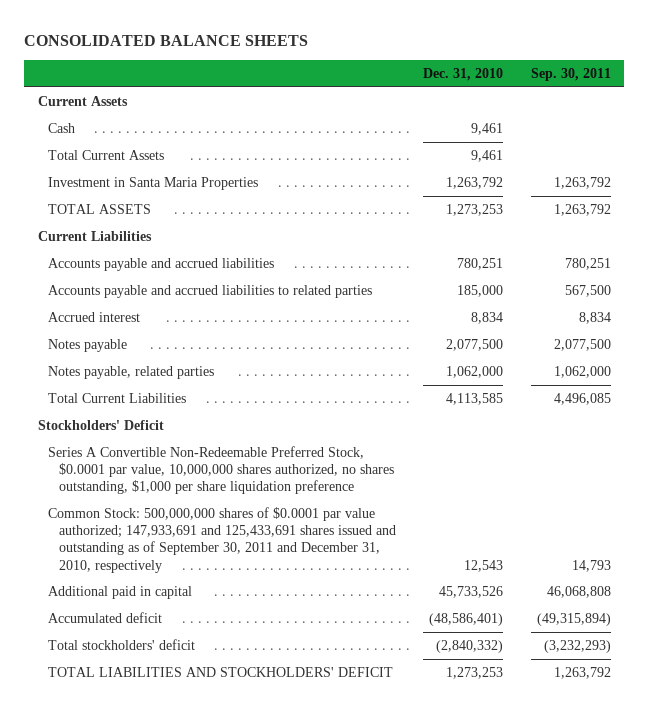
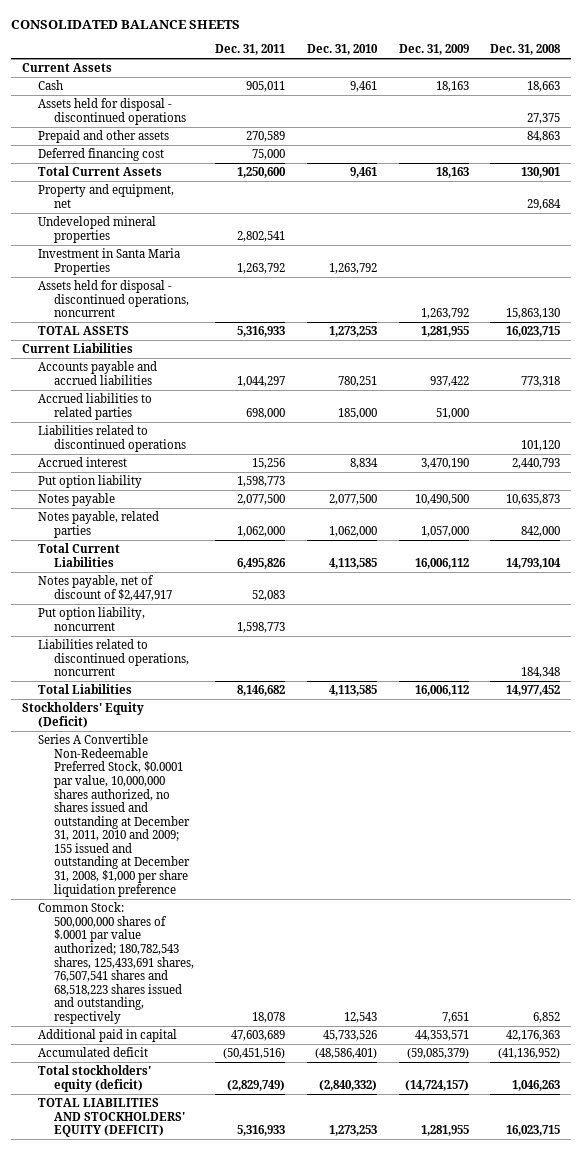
[530,67,611,81] Sep. 30, 2011 -> none
none -> [215,44,286,56] Dec. 31, 2011
none -> [398,44,469,56] Dec. 31, 2009
none -> [490,44,562,56] Dec. 31, 2008
none -> [37,98,186,125] Assets held for disposal - discontinued operations
none -> [37,130,169,144] Prepaid and other assets
none -> [37,148,164,162] Deferred financing cost
none -> [37,184,174,208] Property and equipment, net
none -> [37,216,156,243] Undeveloped mineral properties
none -> [37,280,189,318] Assets held for disposal - discontinued operations, noncurrent
[48,284,373,298] Accounts payable and accrued liabilities to related parties -> [37,393,152,420] Accrued liabilities to related parties
none -> [37,425,186,452] Liabilities related to discontinued operations
none -> [37,475,142,489] Put option liability
none -> [37,575,172,601] Notes payable, net of discount of $2,447,917
none -> [37,607,145,631] Put option liability, noncurrent
none -> [37,639,189,677] Liabilities related to discontinued operations, noncurrent
none -> [37,684,132,695] Total Liabilities
[37,419,164,430] Stockholders' Deficit -> [21,702,144,728] Stockholders' Equity (Deficit)
[48,445,394,495] Series A Convertible Non-Redeemable Preferred Stock, $0.0001 par value, 10,000,000 shares authorized, no shares outstanding, $1,000 per share liquidation preference -> [37,734,190,897] Series A Convertible Non-Redeemable Preferred Stock, $0.0001 par value, 10,000,000 shares authorized, no shares issued and outstanding at December 31, 2011, 2010 and 2009; 155 issued and outstanding at December 31, 2008, $1,000 per share liquidation preference
[48,506,396,573] Common Stock: 500,000,000 shares of $0.0001 par value authorized; 147,933,691 and 125,433,691 shares issued and outstanding as of September 30, 2011 and December 31, 2010, respectively -> [37,902,194,1024] Common Stock: 500,000,000 shares of $.0001 par value authorized; 180,782,543 shares, 125,433,691 shares, 76,507,541 shares and 68,518,223 shares issued and outstanding, respectively
[48,638,196,650] Total stockholders' deficit -> [37,1065,151,1092] Total stockholders' equity (deficit)
[48,666,394,677] TOTAL LIABILITIES AND STOCKHOLDERS' DEFICIT -> [37,1098,185,1138] TOTAL LIABILITIES AND STOCKHOLDERS' EQUITY (DEFICIT)

